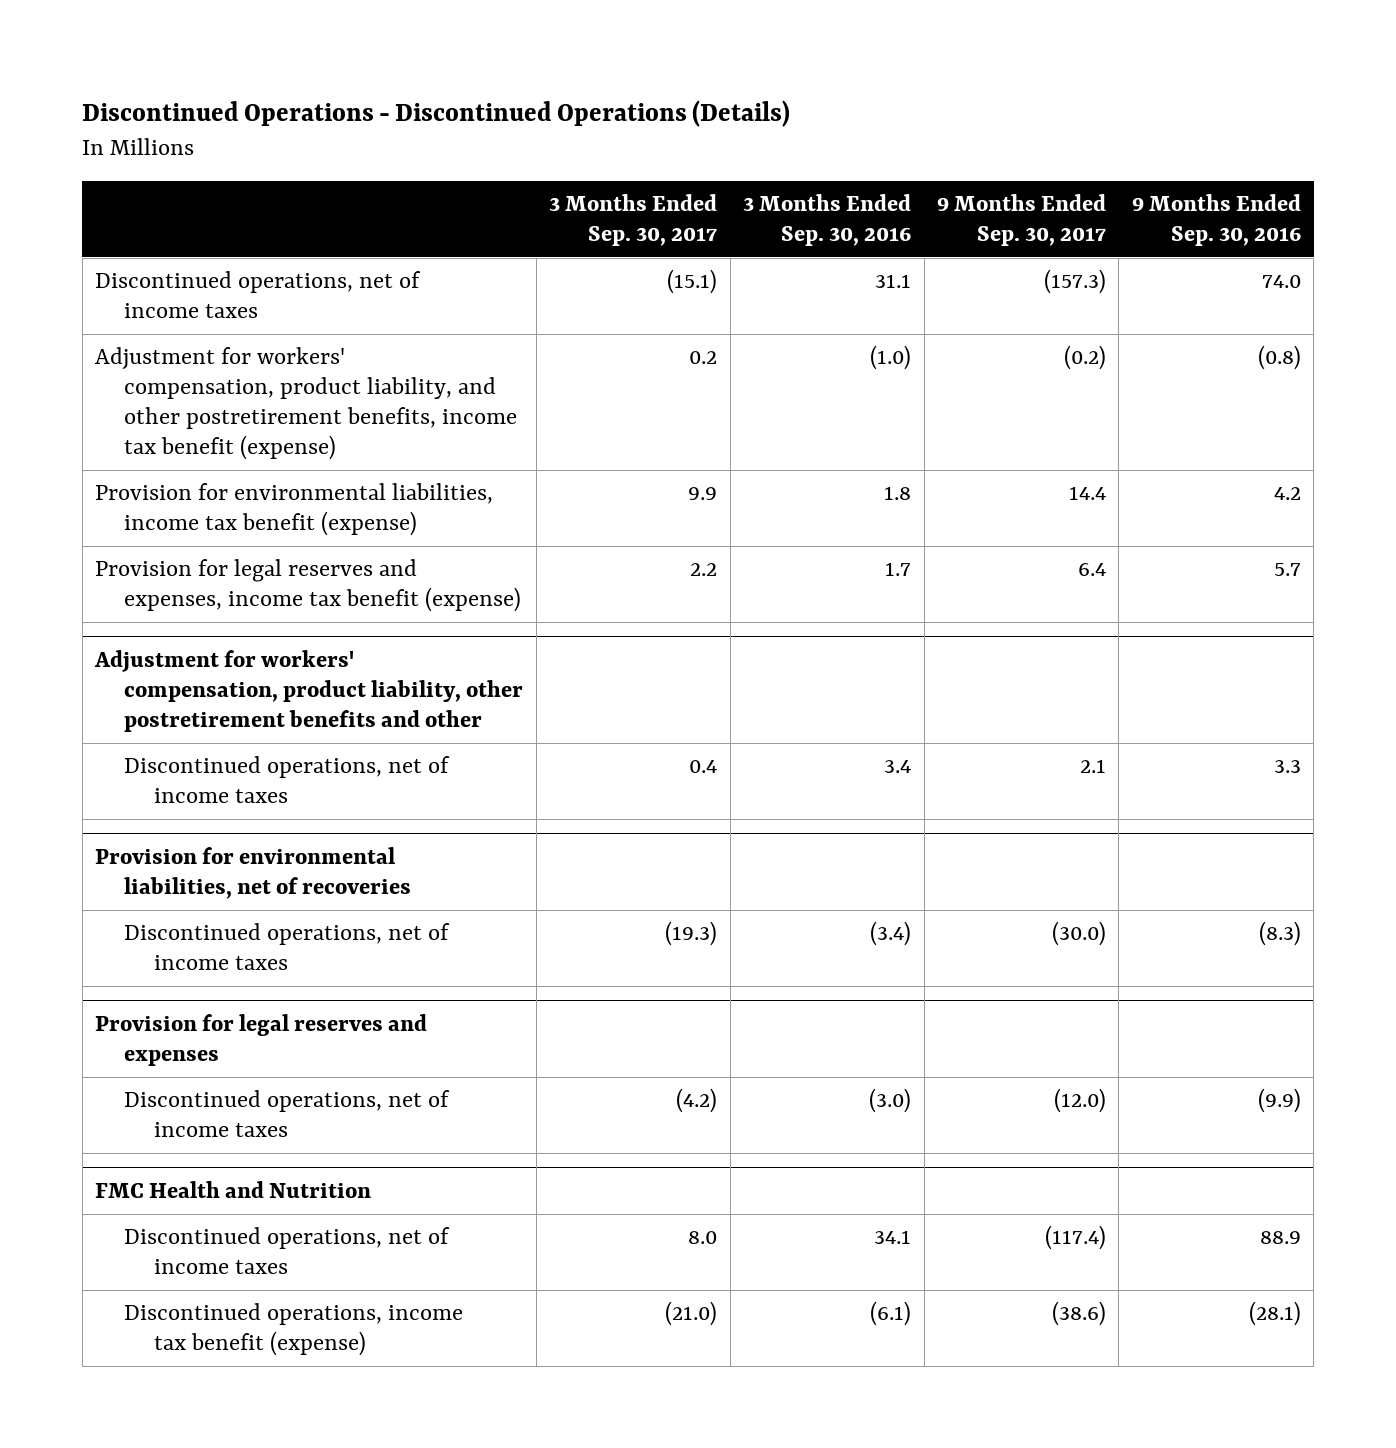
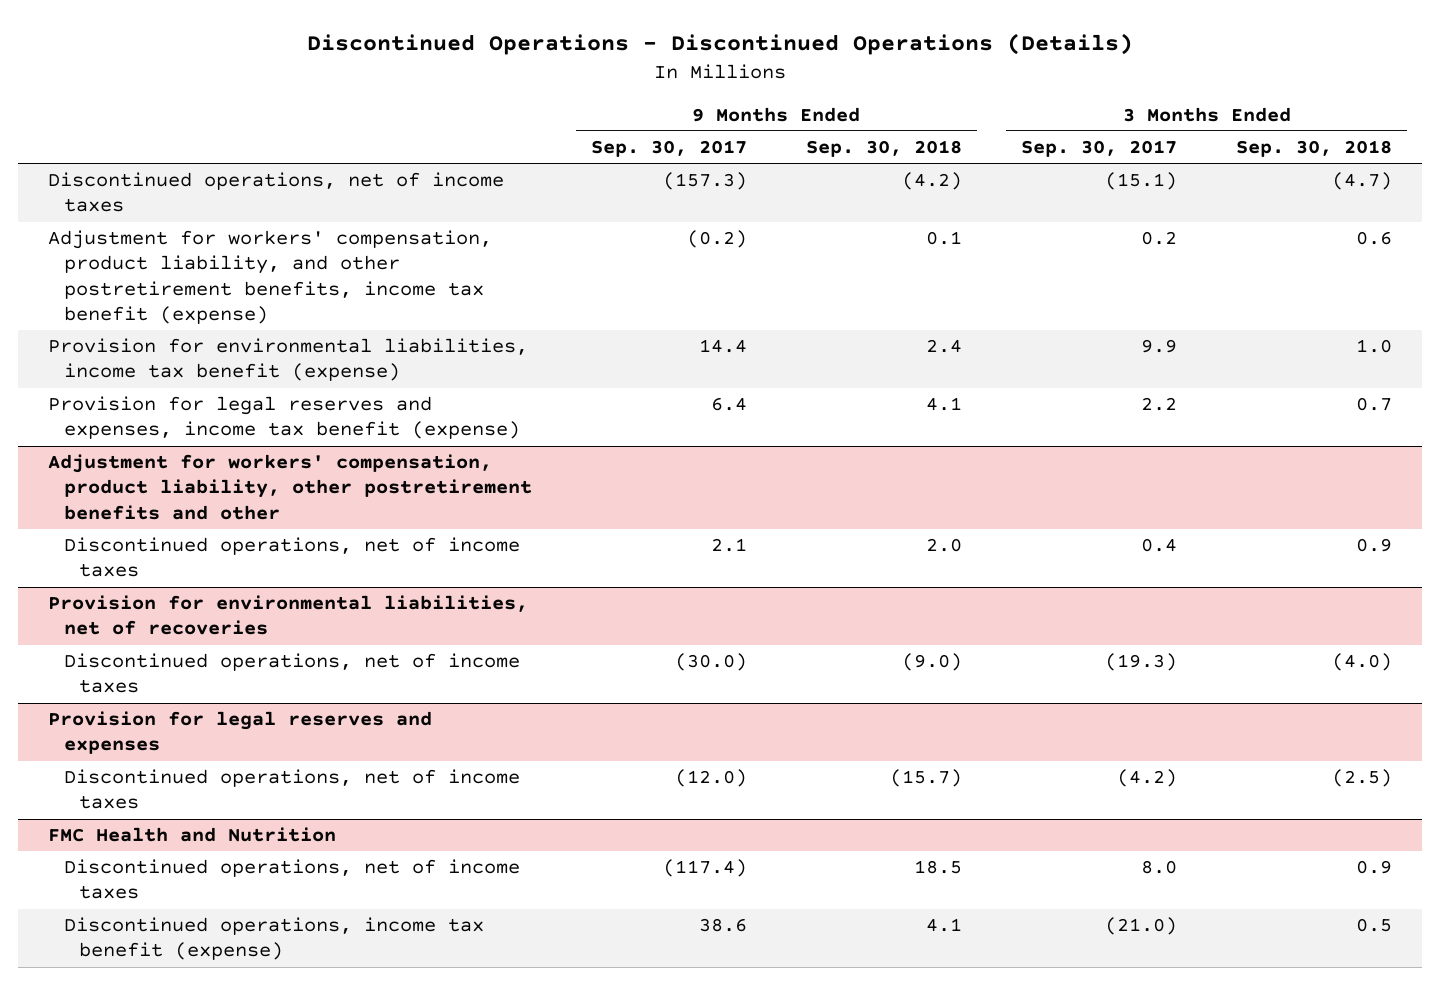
[743,193,912,246] 3 Months Ended Sep. 30, 2016 -> none
[1131,193,1301,246] 9 Months Ended Sep. 30, 2016 -> none
none -> [805,139,962,157] Sep. 30, 2018
none -> [1236,139,1393,157] Sep. 30, 2018
[1052,1301,1107,1327] (38.6) -> [698,918,747,933] 38.6

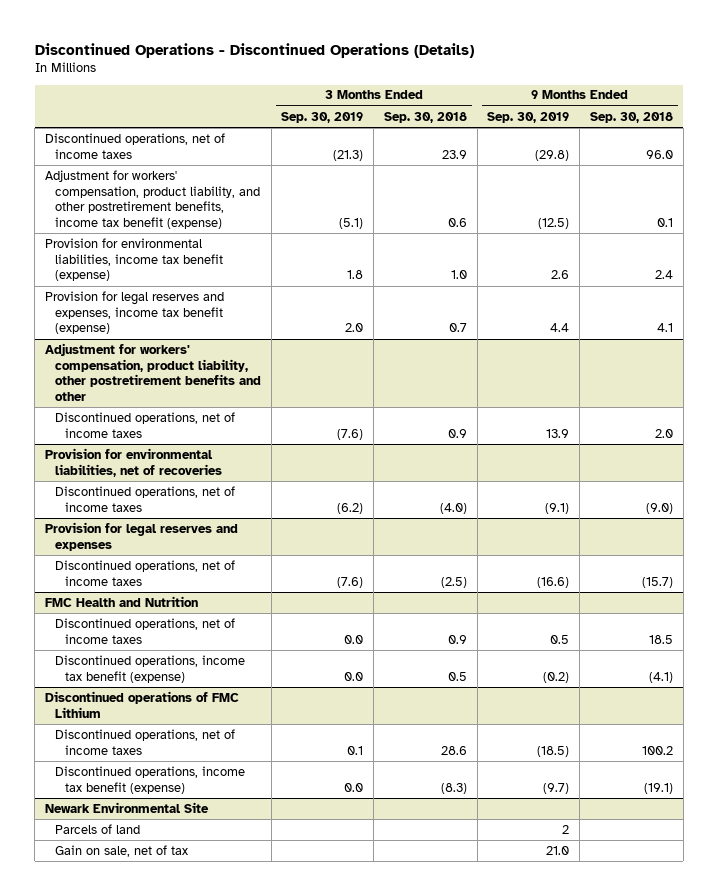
[590,139,747,157] Sep. 30, 2017 -> none
[1021,139,1178,157] Sep. 30, 2017 -> none
none -> [281,111,364,123] Sep. 30, 2019
none -> [487,111,570,123] Sep. 30, 2019
[901,172,962,191] (4.2) -> [646,149,674,159] 96.0
[1332,172,1393,191] (4.7) -> [441,149,467,159] 23.9
[925,918,962,933] 4.1 -> [649,671,674,683] (4.1)
none -> [45,690,240,718] Discontinued operations of FMC Lithium
none -> [54,728,235,755] Discontinued operations, net of income taxes
none -> [54,765,245,794] Discontinued operations, income tax benefit (expense)
none -> [45,801,210,813] Newark Environmental Site
none -> [54,823,140,834] Parcels of land
none -> [54,844,188,857] Gain on sale, net of tax

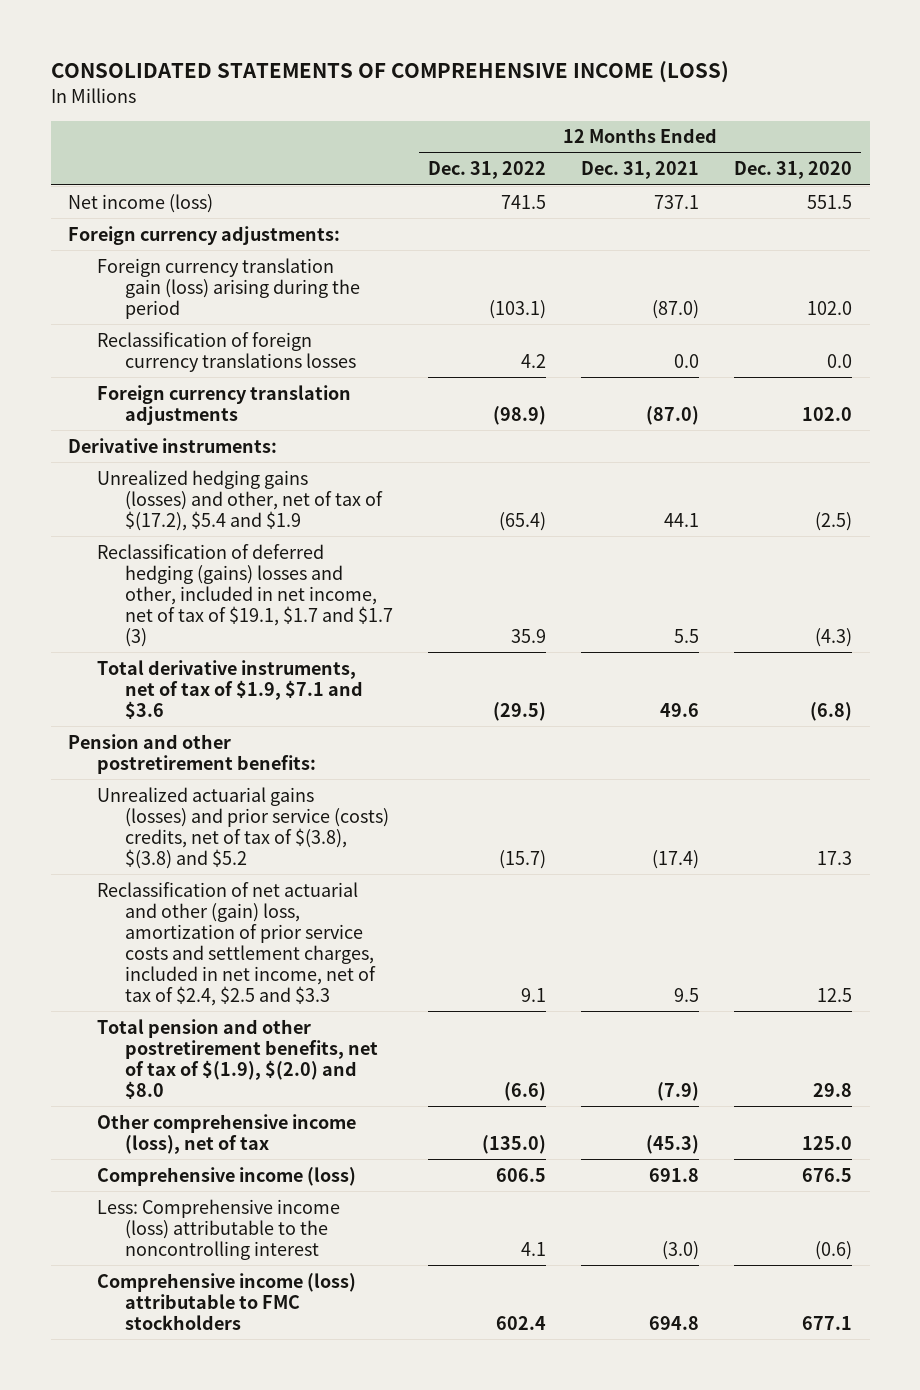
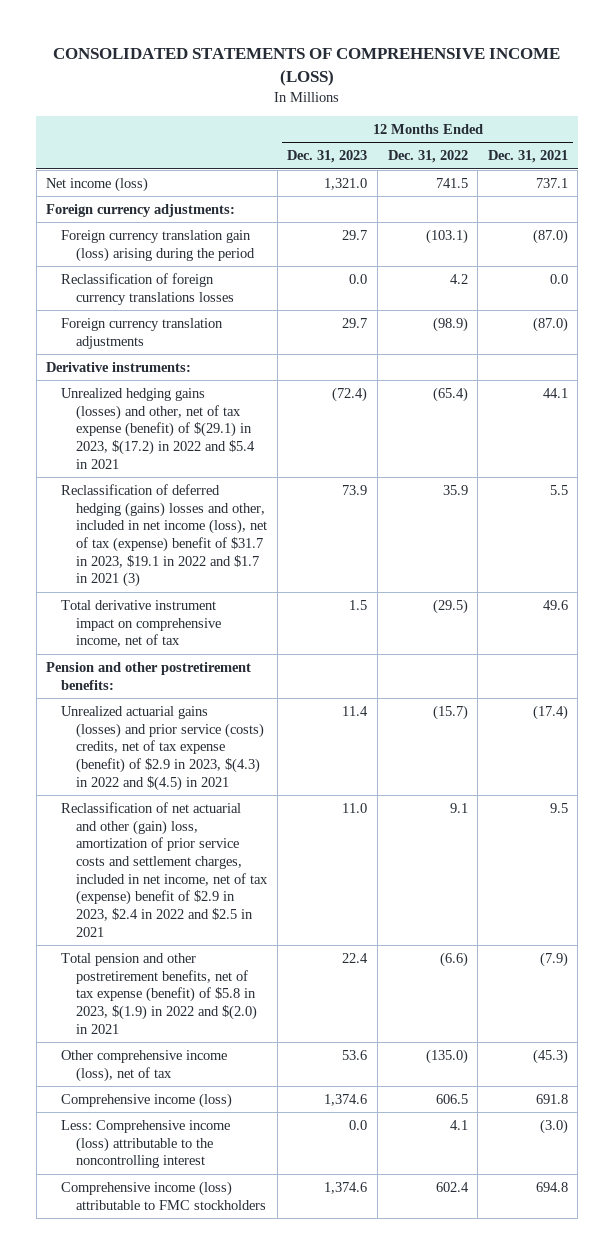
[734,161,853,180] Dec. 31, 2020 -> none
none -> [287,150,368,164] Dec. 31, 2023
[96,469,384,531] Unrealized hedging gains (losses) and other, net of tax of $(17.2), $5.4 and $1.9 -> [61,387,256,469] Unrealized hedging gains (losses) and other, net of tax expense (benefit) of $(29.1) in 2023, $(17.2) in 2022 and $5.4 in 2021
[96,543,394,647] Reclassification of deferred hedging (gains) losses and other, included in net income, net of tax of $19.1, $1.7 and $1.7 (3) -> [61,483,268,588] Reclassification of deferred hedging (gains) losses and other, included in net income (loss), net of tax (expense) benefit of $31.7 in 2023, $19.1 in 2022 and $1.7 in 2021 (3)
[96,659,364,719] Total derivative instruments, net of tax of $1.9, $7.1 and $3.6 -> [61,599,222,648] Total derivative instrument impact on comprehensive income, net of tax
[96,786,390,869] Unrealized actuarial gains (losses) and prior service (costs) credits, net of tax of $(3.8), $(3.8) and $5.2 -> [61,705,265,791] Unrealized actuarial gains (losses) and prior service (costs) credits, net of tax expense (benefit) of $2.9 in 2023, $(4.3) in 2022 and $(4.5) in 2021
[96,881,377,1006] Reclassification of net actuarial and other (gain) loss, amortization of prior service costs and settlement charges, included in net income, net of tax of $2.4, $2.5 and $3.3 -> [61,801,269,937] Reclassification of net actuarial and other (gain) loss, amortization of prior service costs and settlement charges, included in net income, net of tax (expense) benefit of $2.9 in 2023, $2.4 in 2022 and $2.5 in 2021
[96,1018,379,1099] Total pension and other postretirement benefits, net of tax of $(1.9), $(2.0) and $8.0 -> [61,952,258,1034] Total pension and other postretirement benefits, net of tax expense (benefit) of $5.8 in 2023, $(1.9) in 2022 and $(2.0) in 2021

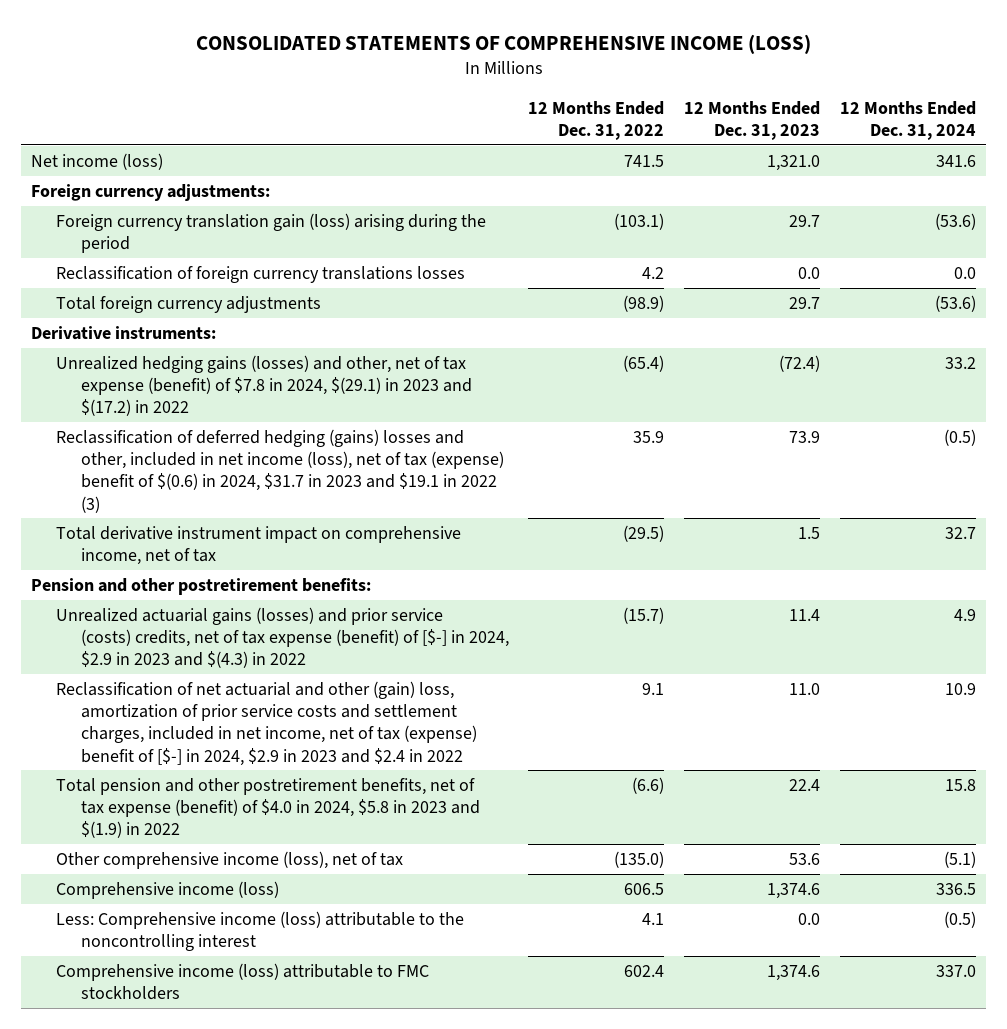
[487,150,568,164] Dec. 31, 2021 -> none
none -> [839,100,976,140] 12 Months Ended Dec. 31, 2024
[61,317,224,349] Foreign currency translation adjustments -> [55,295,321,313] Total foreign currency adjustments
[61,387,256,469] Unrealized hedging gains (losses) and other, net of tax expense (benefit) of $(29.1) in 2023, $(17.2) in 2022 and $5.4 in 2021 -> [55,354,472,417] Unrealized hedging gains (losses) and other, net of tax expense (benefit) of $7.8 in 2024, $(29.1) in 2023 and $(17.2) in 2022
[61,483,268,588] Reclassification of deferred hedging (gains) losses and other, included in net income (loss), net of tax (expense) benefit of $31.7 in 2023, $19.1 in 2022 and $1.7 in 2021 (3) -> [55,428,504,513] Reclassification of deferred hedging (gains) losses and other, included in net income (loss), net of tax (expense) benefit of $(0.6) in 2024, $31.7 in 2023 and $19.1 in 2022 (3)
[61,705,265,791] Unrealized actuarial gains (losses) and prior service (costs) credits, net of tax expense (benefit) of $2.9 in 2023, $(4.3) in 2022 and $(4.5) in 2021 -> [55,606,509,669] Unrealized actuarial gains (losses) and prior service (costs) credits, net of tax expense (benefit) of [$-] in 2024, $2.9 in 2023 and $(4.3) in 2022
[61,801,269,937] Reclassification of net actuarial and other (gain) loss, amortization of prior service costs and settlement charges, included in net income, net of tax (expense) benefit of $2.9 in 2023, $2.4 in 2022 and $2.5 in 2021 -> [55,680,477,766] Reclassification of net actuarial and other (gain) loss, amortization of prior service costs and settlement charges, included in net income, net of tax (expense) benefit of [$-] in 2024, $2.9 in 2023 and $2.4 in 2022
[61,952,258,1034] Total pension and other postretirement benefits, net of tax expense (benefit) of $5.8 in 2023, $(1.9) in 2022 and $(2.0) in 2021 -> [55,777,480,839] Total pension and other postretirement benefits, net of tax expense (benefit) of $4.0 in 2024, $5.8 in 2023 and $(1.9) in 2022

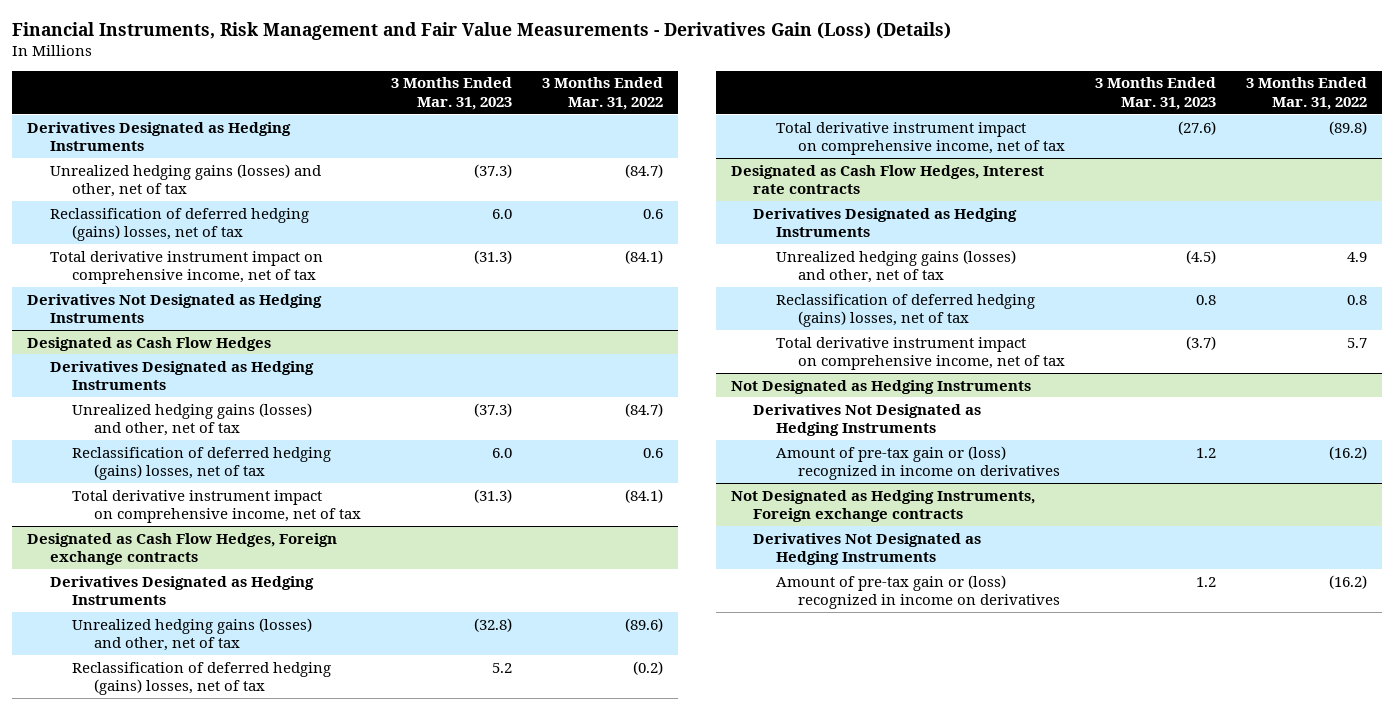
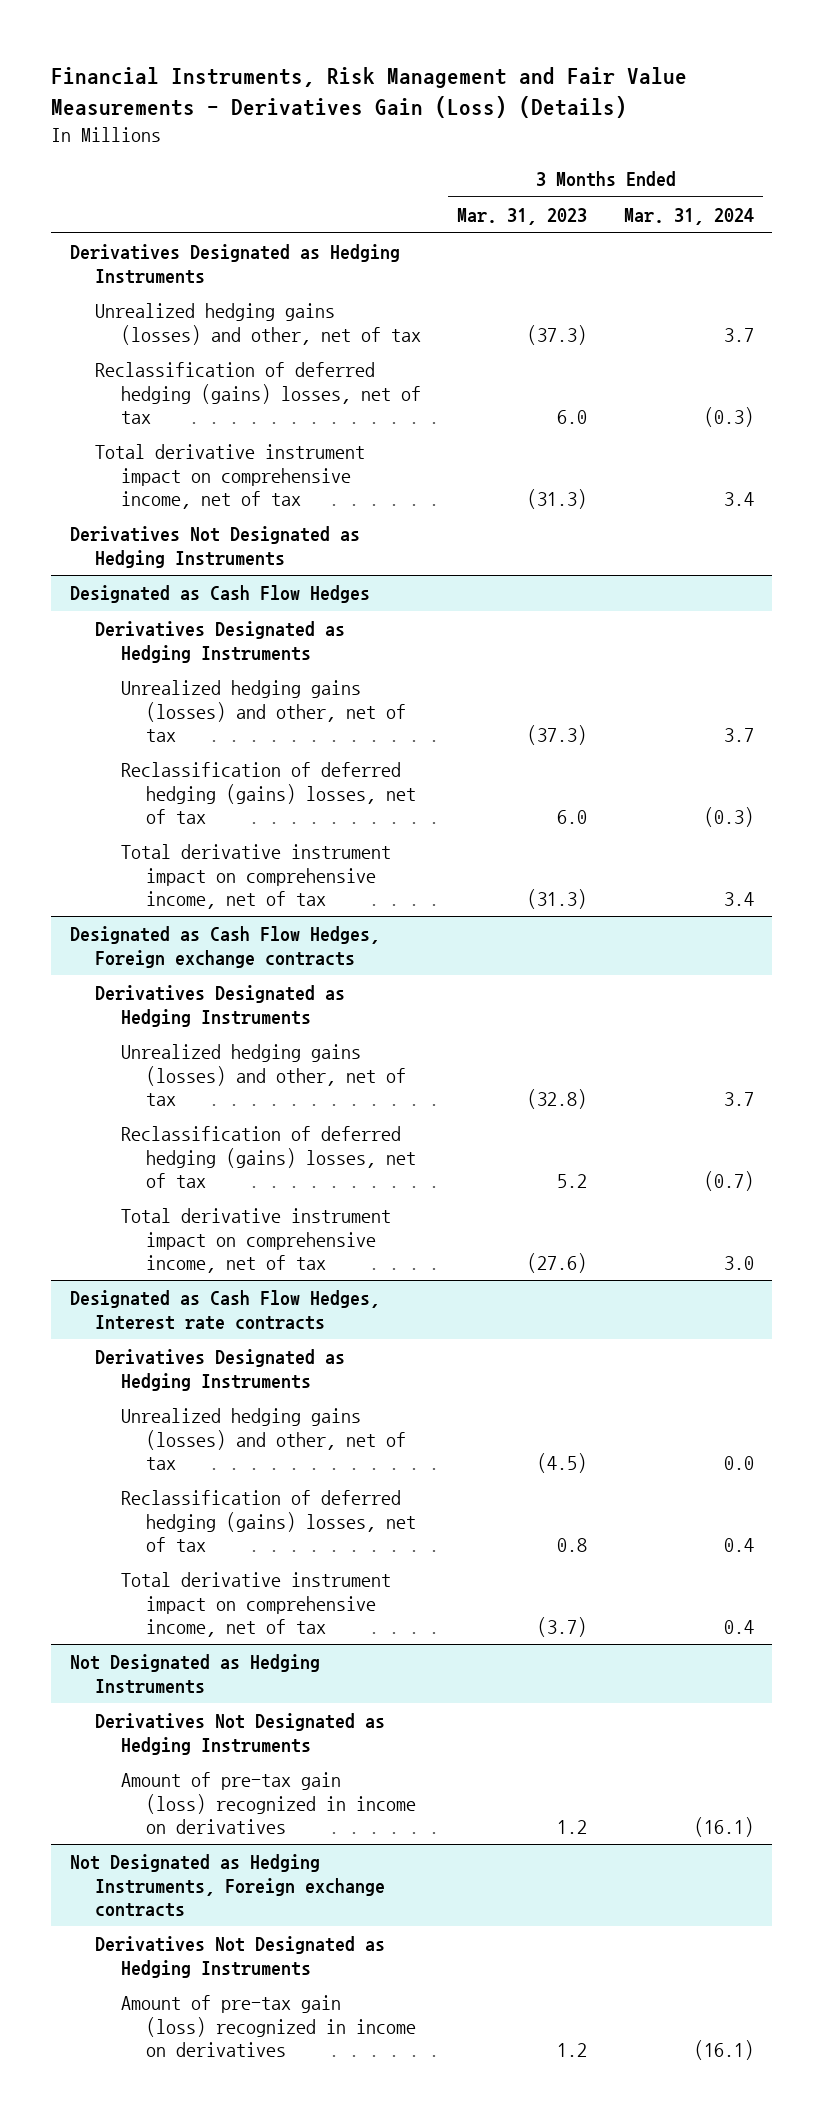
[542,77,664,111] 3 Months Ended Mar. 31, 2022 -> none
none -> [624,208,755,226] Mar. 31, 2024
[775,445,1060,481] Amount of pre-tax gain or (loss) recognized in income on derivatives -> [120,1772,416,1834] Amount of pre-tax gain (loss) recognized in income on derivatives
[775,574,1060,610] Amount of pre-tax gain or (loss) recognized in income on derivatives -> [120,1995,416,2057] Amount of pre-tax gain (loss) recognized in income on derivatives

